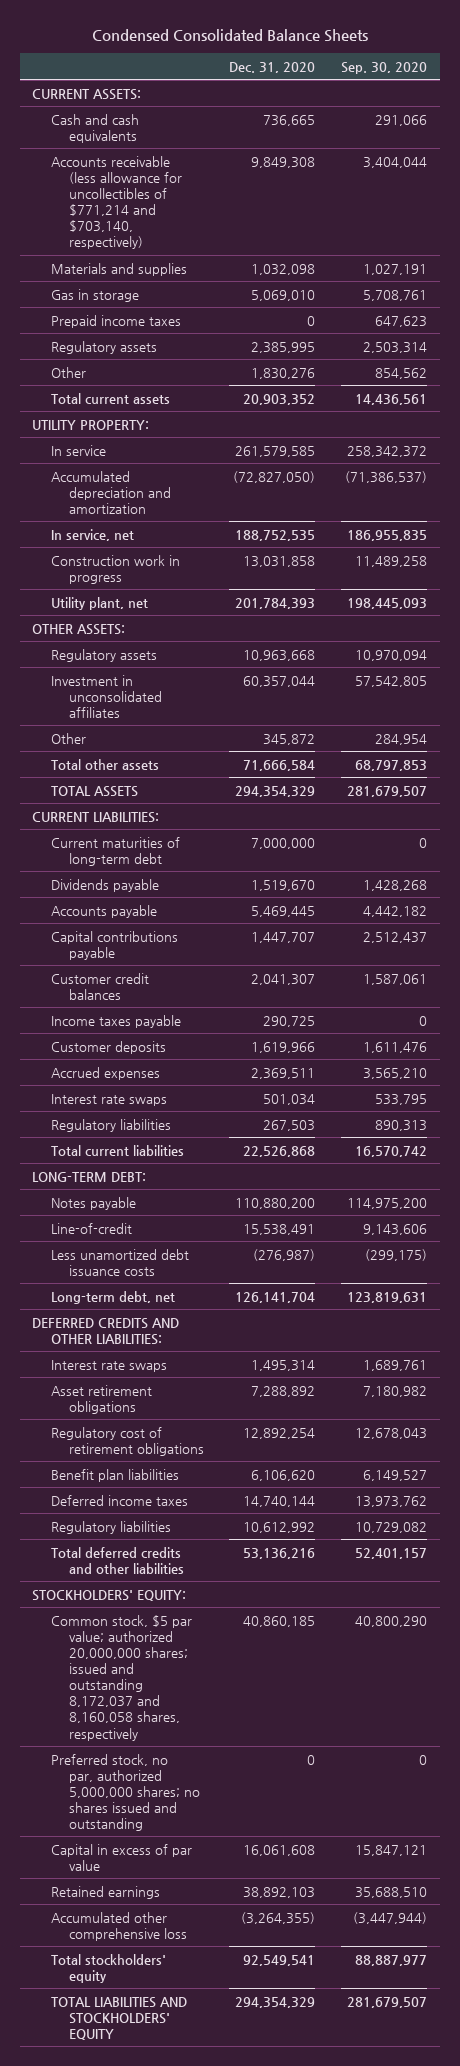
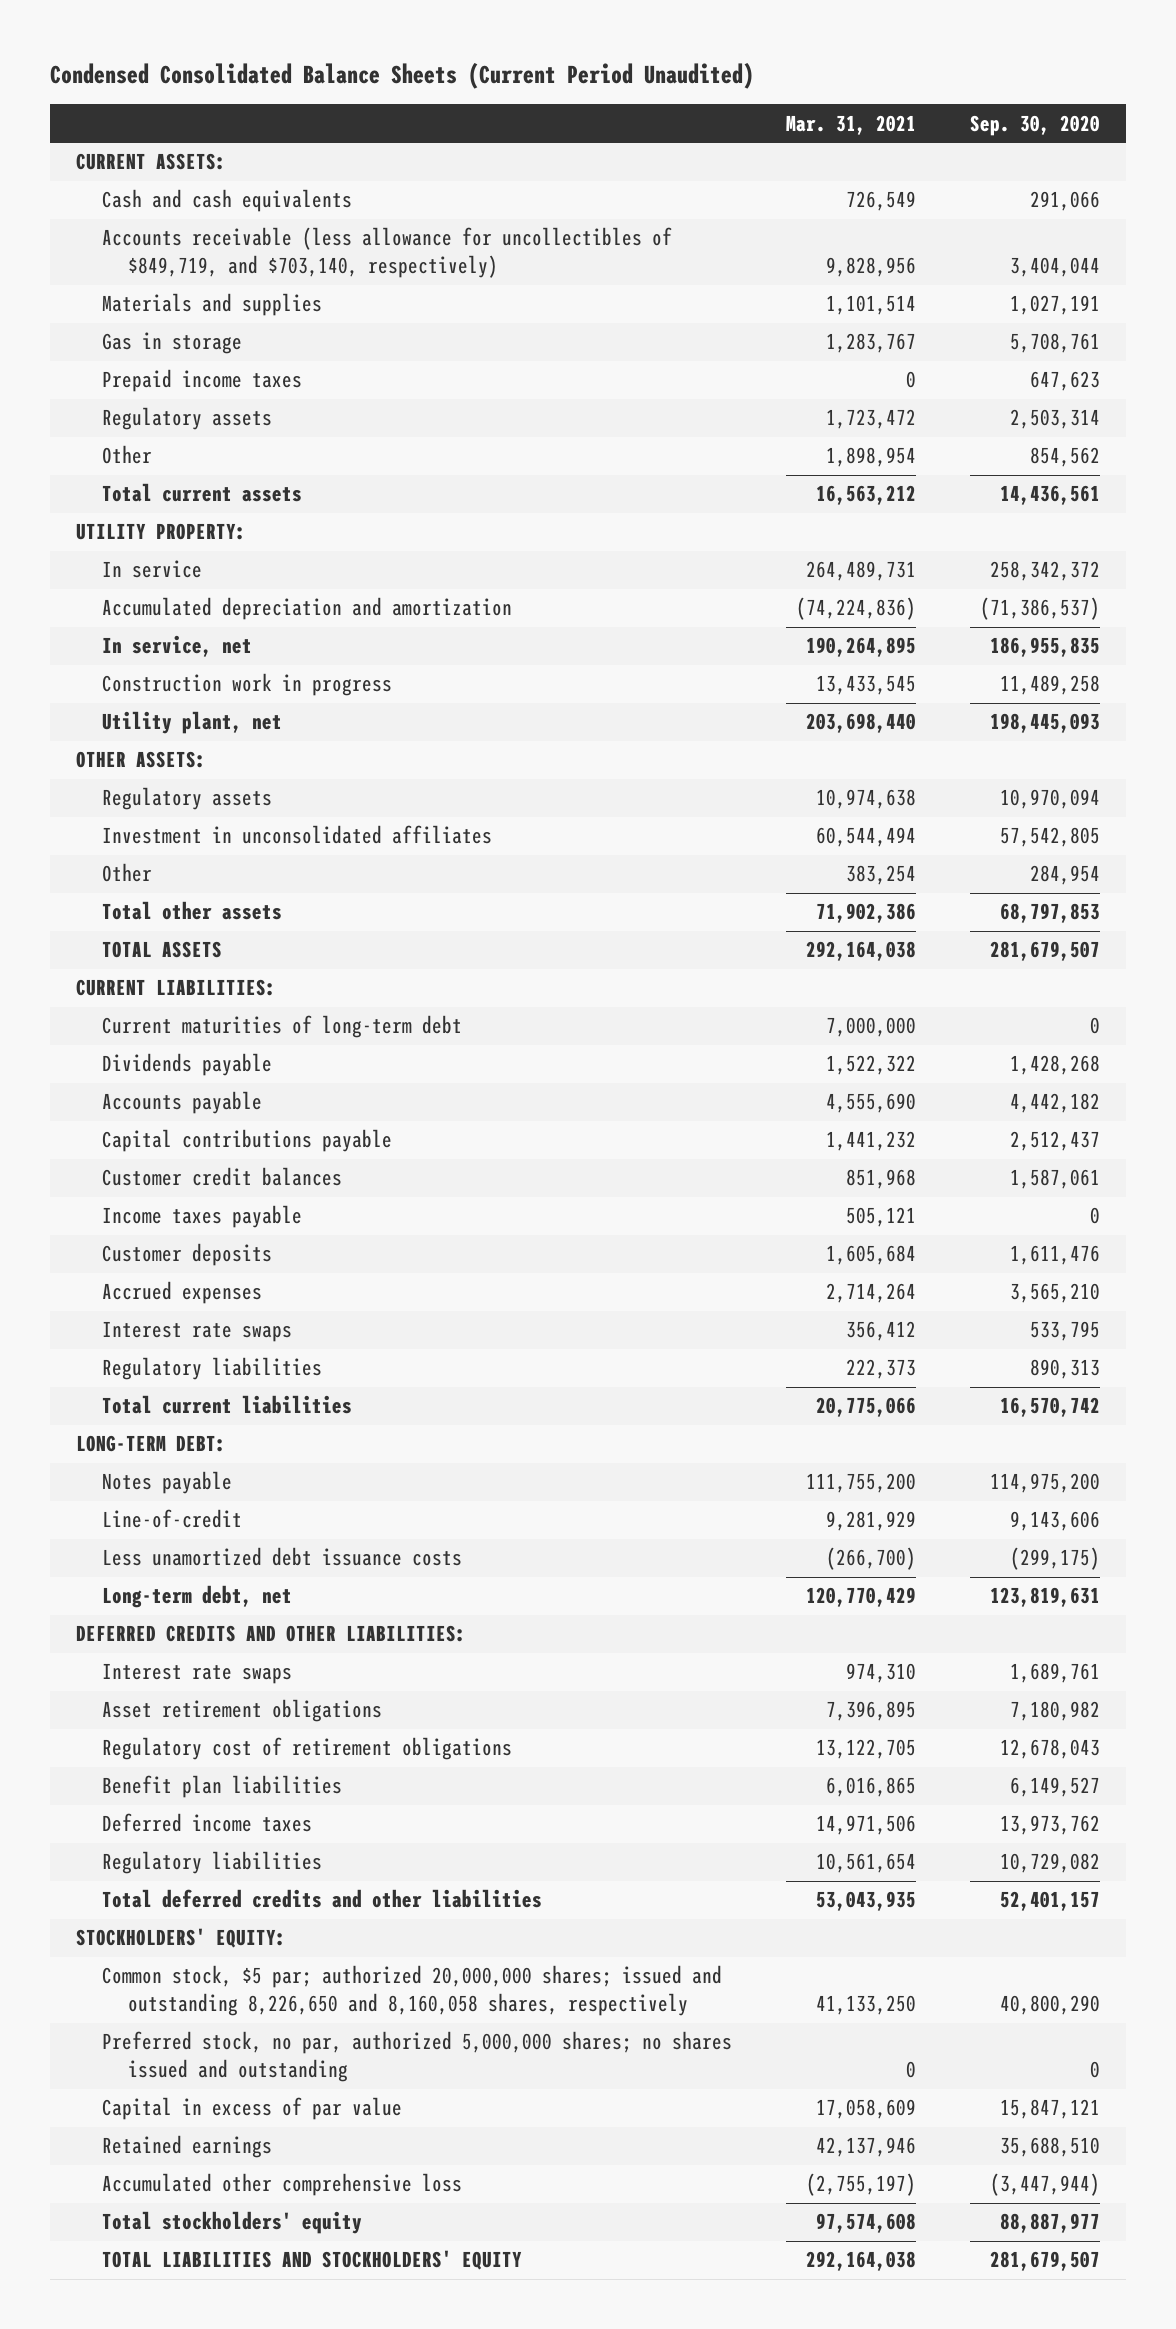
[91,29,368,43] Condensed Consolidated Balance Sheets -> [49,61,754,89] Condensed Consolidated Balance Sheets (Current Period Unaudited)
[229,61,316,73] Dec. 31, 2020 -> none
none -> [785,114,916,135] Mar. 31, 2021
[50,155,182,250] Accounts receivable (less allowance for uncollectibles of $771,214 and $703,140, respectively) -> [102,227,673,279] Accounts receivable (less allowance for uncollectibles of $849,719, and $703,140, respectively)
[50,1614,192,1741] Common stock, $5 par value; authorized 20,000,000 shares; issued and outstanding 8,172,037 and 8,160,058 shares, respectively -> [102,1965,723,2017] Common stock, $5 par; authorized 20,000,000 shares; issued and outstanding 8,226,650 and 8,160,058 shares, respectively

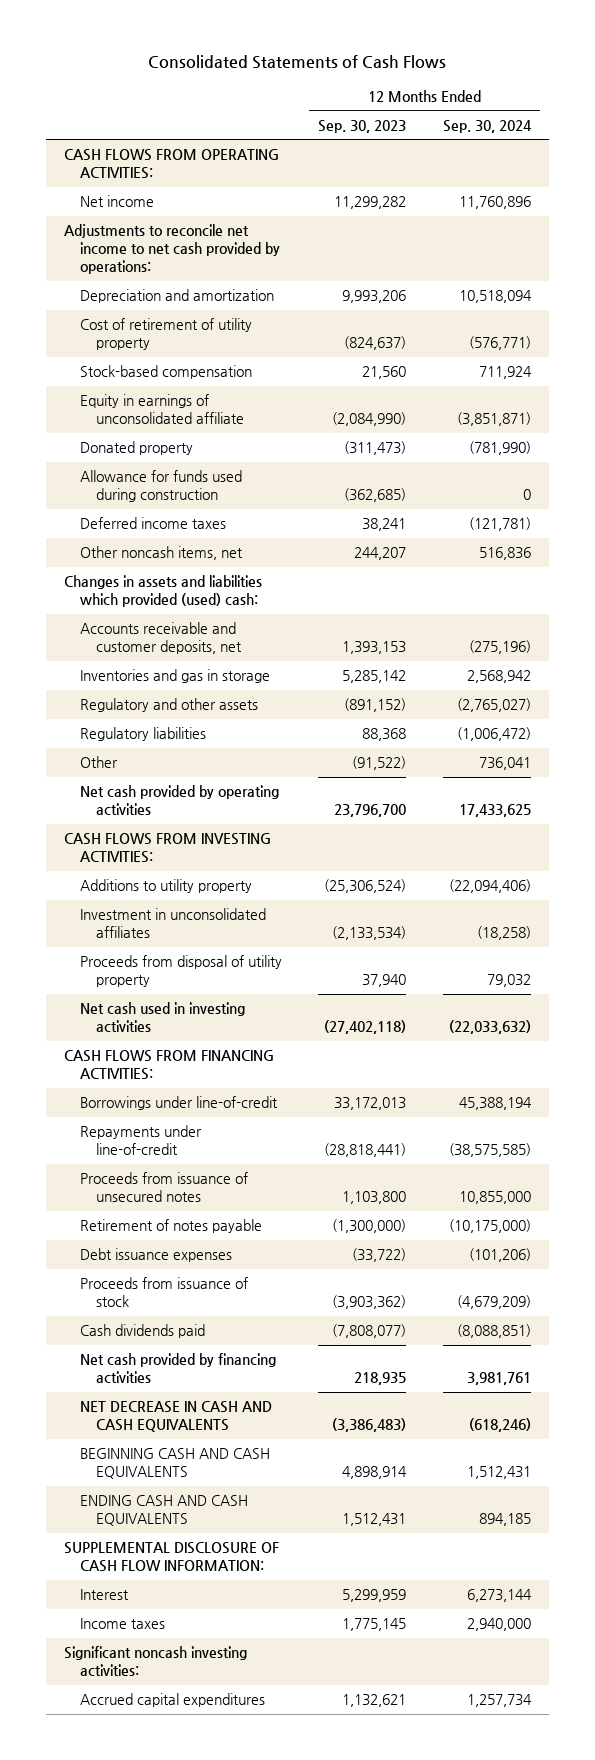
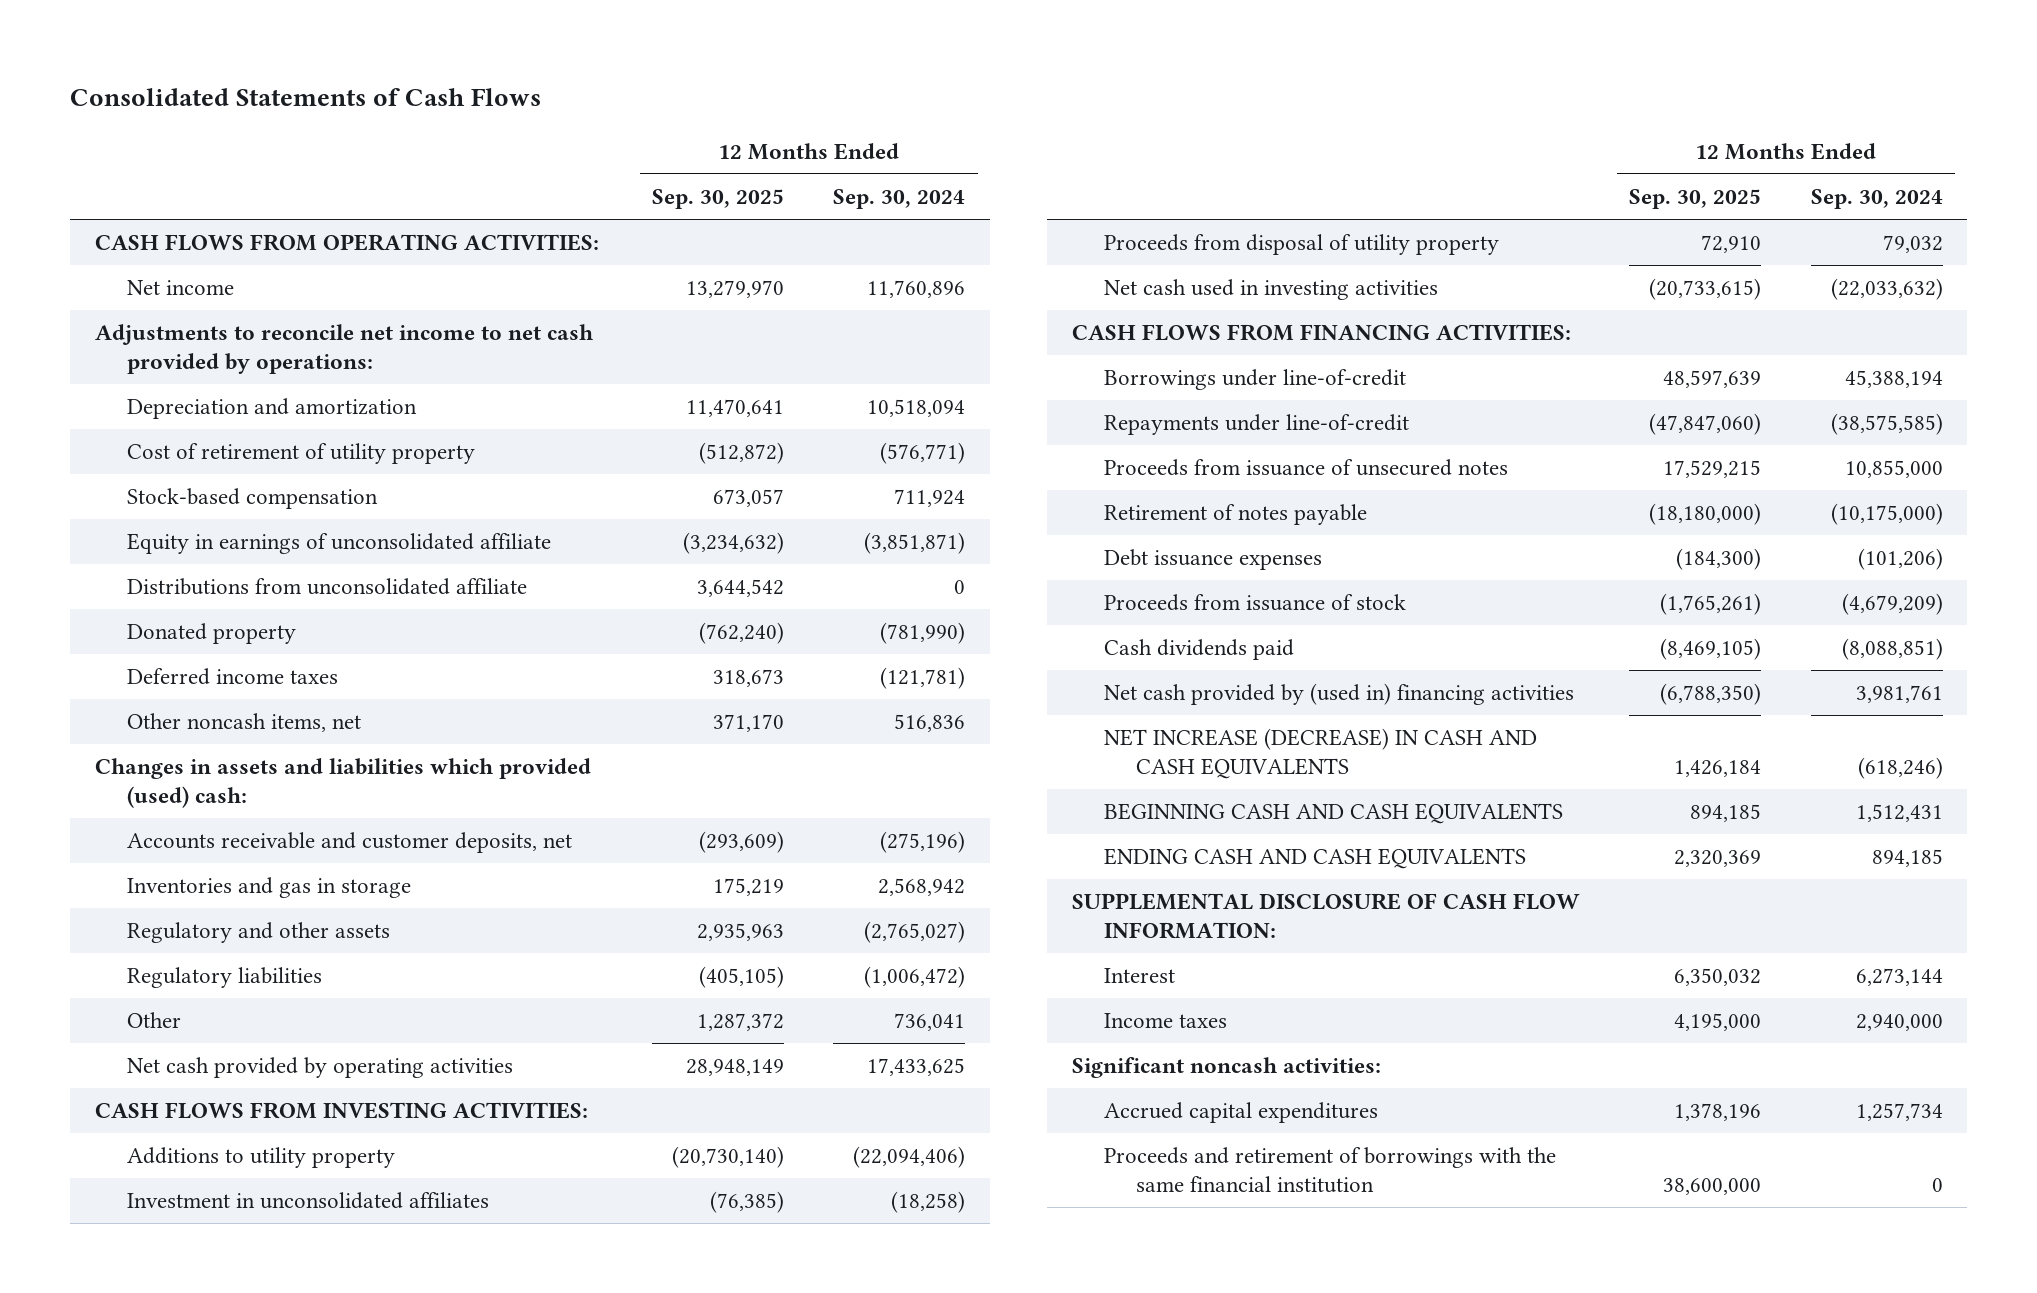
[318,119,407,133] Sep. 30, 2023 -> none
none -> [652,188,785,209] Sep. 30, 2025
none -> [126,578,527,596] Distributions from unconsolidated affiliate
[80,470,243,503] Allowance for funds used during construction -> none
[80,1353,277,1384] Net cash provided by financing activities -> [1103,683,1574,706] Net cash provided by (used in) financing activities
[80,1401,273,1433] NET DECREASE IN CASH AND CASH EQUIVALENTS -> [1103,728,1537,780] NET INCREASE (DECREASE) IN CASH AND CASH EQUIVALENTS
[63,1646,247,1677] Significant noncash investing activities: -> [1072,1057,1382,1079] Significant noncash activities:
none -> [1103,1147,1556,1194] Proceeds and retirement of borrowings with the same financial institution

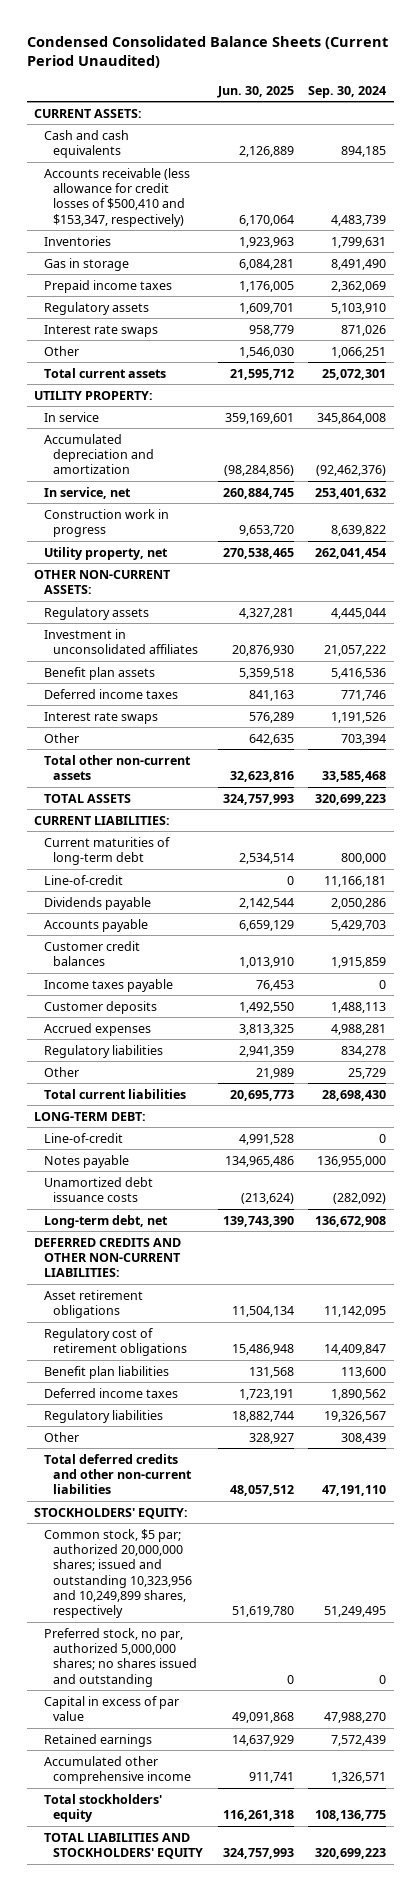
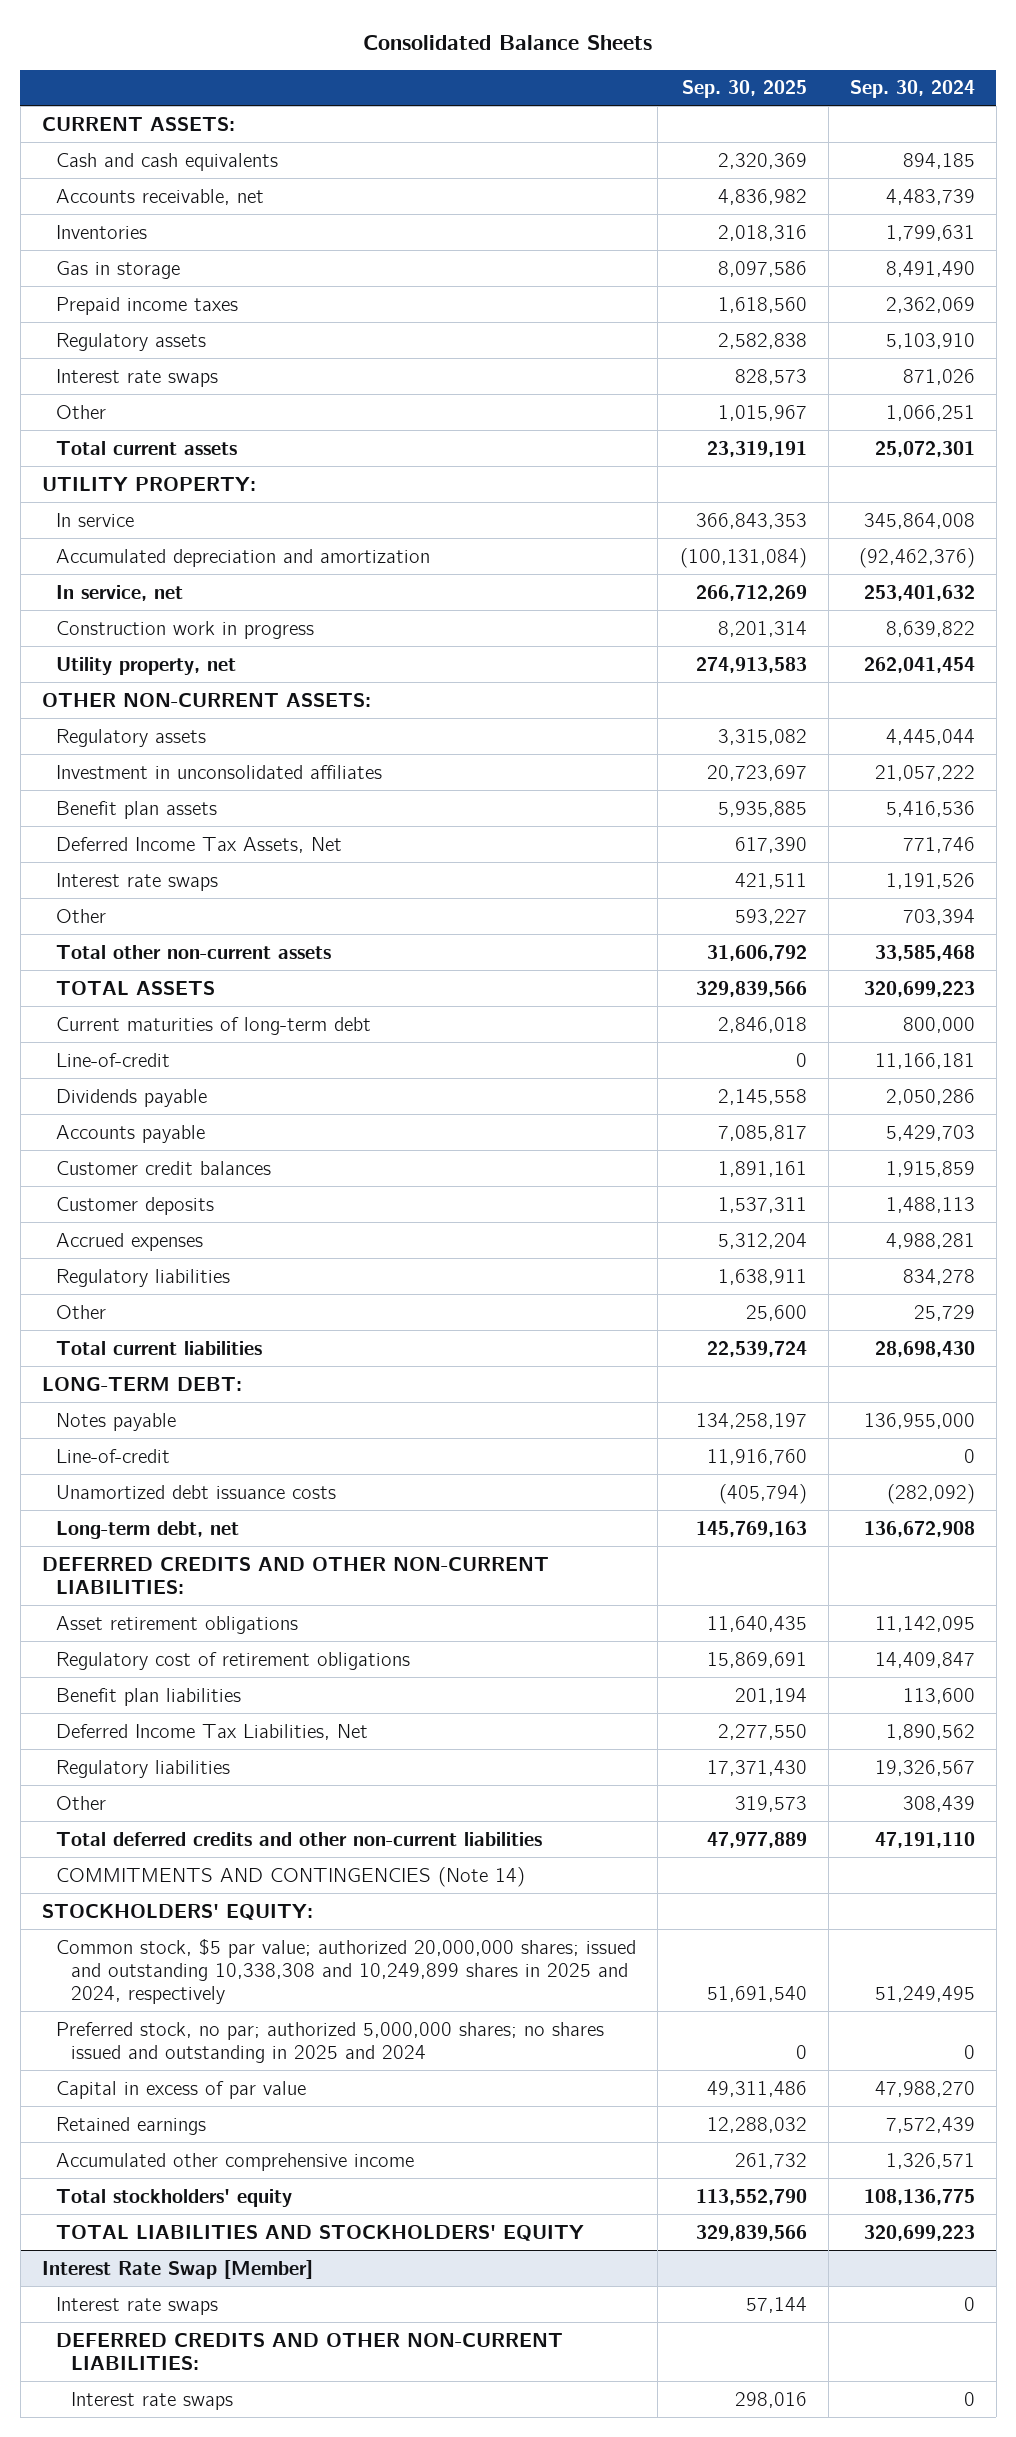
[26,35,388,69] Condensed Consolidated Balance Sheets (Current Period Unaudited) -> [363,35,653,51] Consolidated Balance Sheets
[216,85,294,98] Jun. 30, 2025 -> none
none -> [681,80,807,99] Sep. 30, 2025
[43,167,190,227] Accounts receivable (less allowance for credit losses of $500,410 and $153,347, respectively) -> [56,188,265,205] Accounts receivable, net
[43,688,178,699] Deferred income taxes -> [56,836,343,853] Deferred Income Tax Assets, Net
[34,815,171,825] CURRENT LIABILITIES: -> none
[43,978,173,992] Income taxes payable -> none
[43,1132,123,1143] Line-of-credit -> [56,1448,171,1463] Line-of-credit
[43,1387,178,1398] Deferred income taxes -> [56,1723,369,1740] Deferred Income Tax Liabilities, Net
none -> [56,1866,526,1887] COMMITMENTS AND CONTINGENCIES (Note 14)
[43,1528,193,1619] Common stock, $5 par; authorized 20,000,000 shares; issued and outstanding 10,323,956 and 10,249,899 shares, respectively -> [56,1938,637,2004] Common stock, $5 par value; authorized 20,000,000 shares; issued and outstanding 10,338,308 and 10,249,899 shares in 2025 and 2024, respectively
[43,1627,198,1687] Preferred stock, no par, authorized 5,000,000 shares; no shares issued and outstanding -> [56,2021,605,2063] Preferred stock, no par; authorized 5,000,000 shares; no shares issued and outstanding in 2025 and 2024
none -> [41,2259,313,2279] Interest Rate Swap [Member]
none -> [56,2296,219,2315] Interest rate swaps
none -> [56,2332,564,2370] DEFERRED CREDITS AND OTHER NON-CURRENT LIABILITIES:
none -> [71,2391,234,2410] Interest rate swaps

